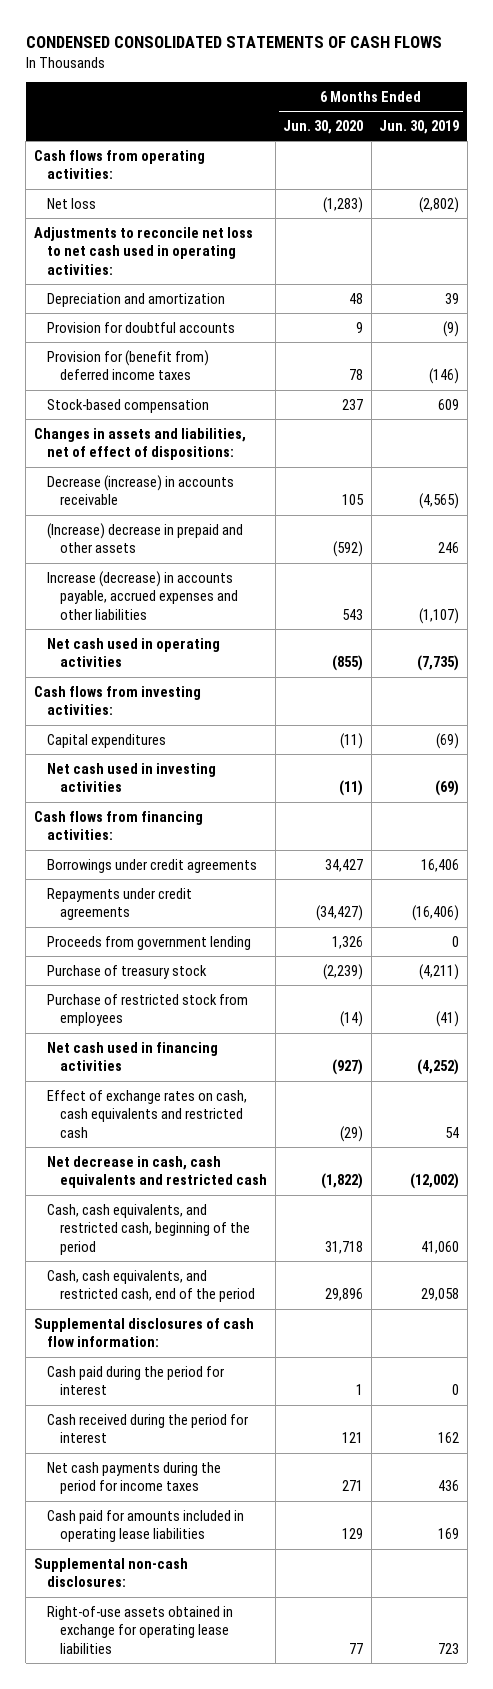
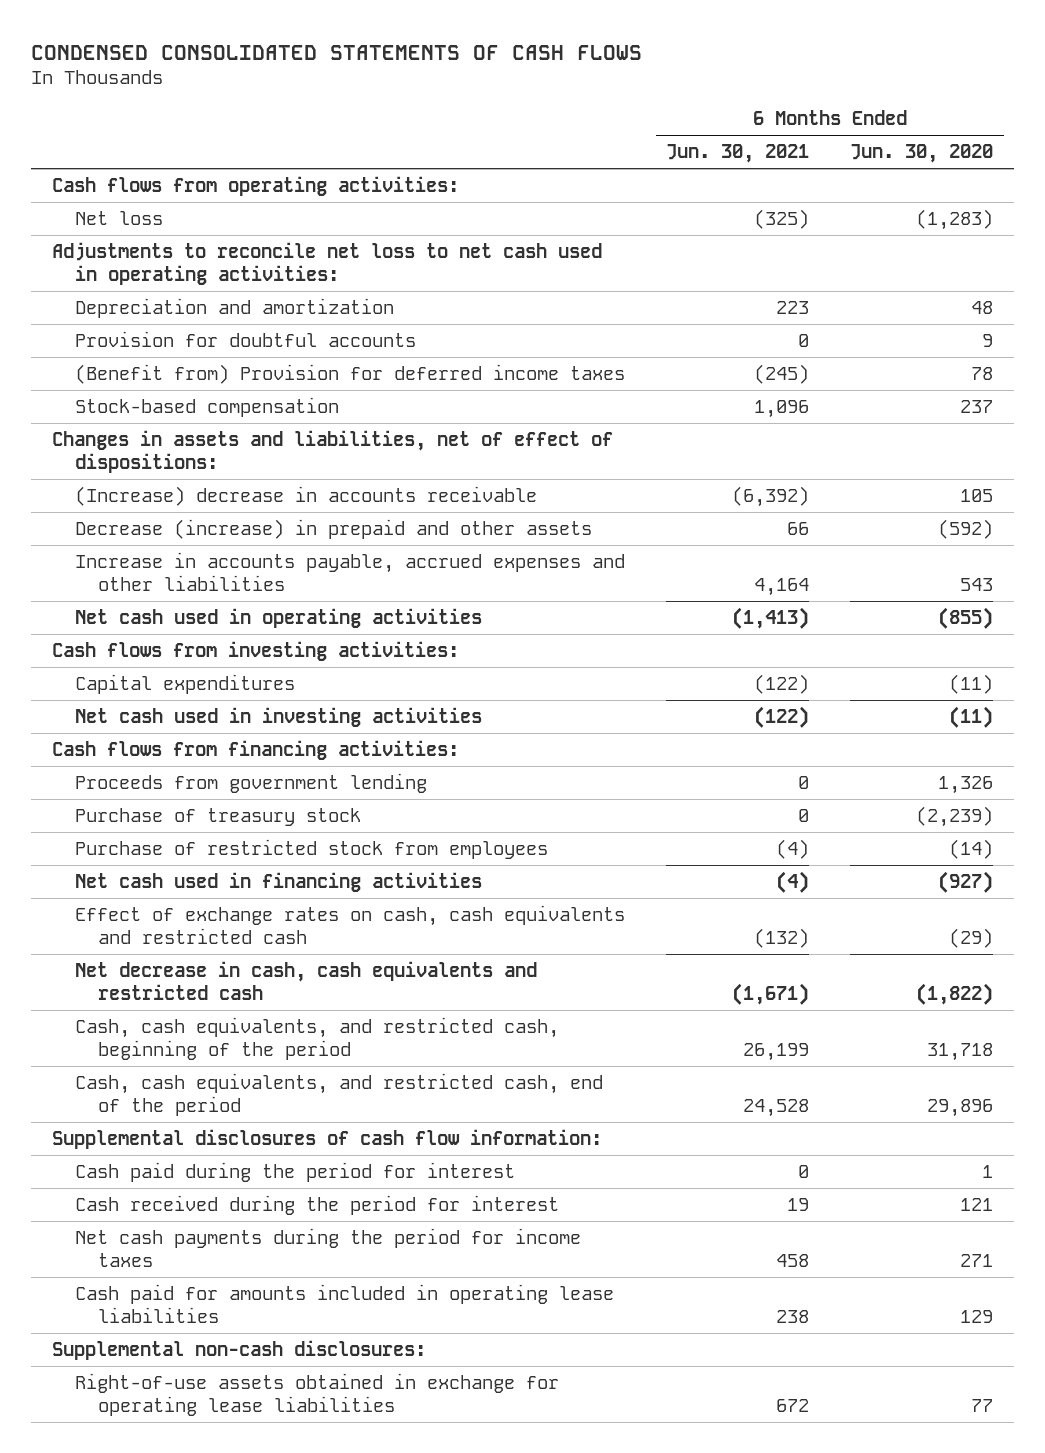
[379,119,460,134] Jun. 30, 2019 -> none
none -> [666,144,810,164] Jun. 30, 2021
[47,349,210,381] Provision for (benefit from) deferred income taxes -> [74,363,625,384] (Benefit from) Provision for deferred income taxes
[47,474,235,506] Decrease (increase) in accounts receivable -> [74,485,537,506] (Increase) decrease in accounts receivable
[47,522,244,554] (Increase) decrease in prepaid and other assets -> [74,518,592,539] Decrease (increase) in prepaid and other assets
[47,570,239,620] Increase (decrease) in accounts payable, accrued expenses and other liabilities -> [74,551,625,592] Increase in accounts payable, accrued expenses and other liabilities
[47,858,258,873] Borrowings under credit agreements -> none
[47,887,193,921] Repayments under credit agreements -> none

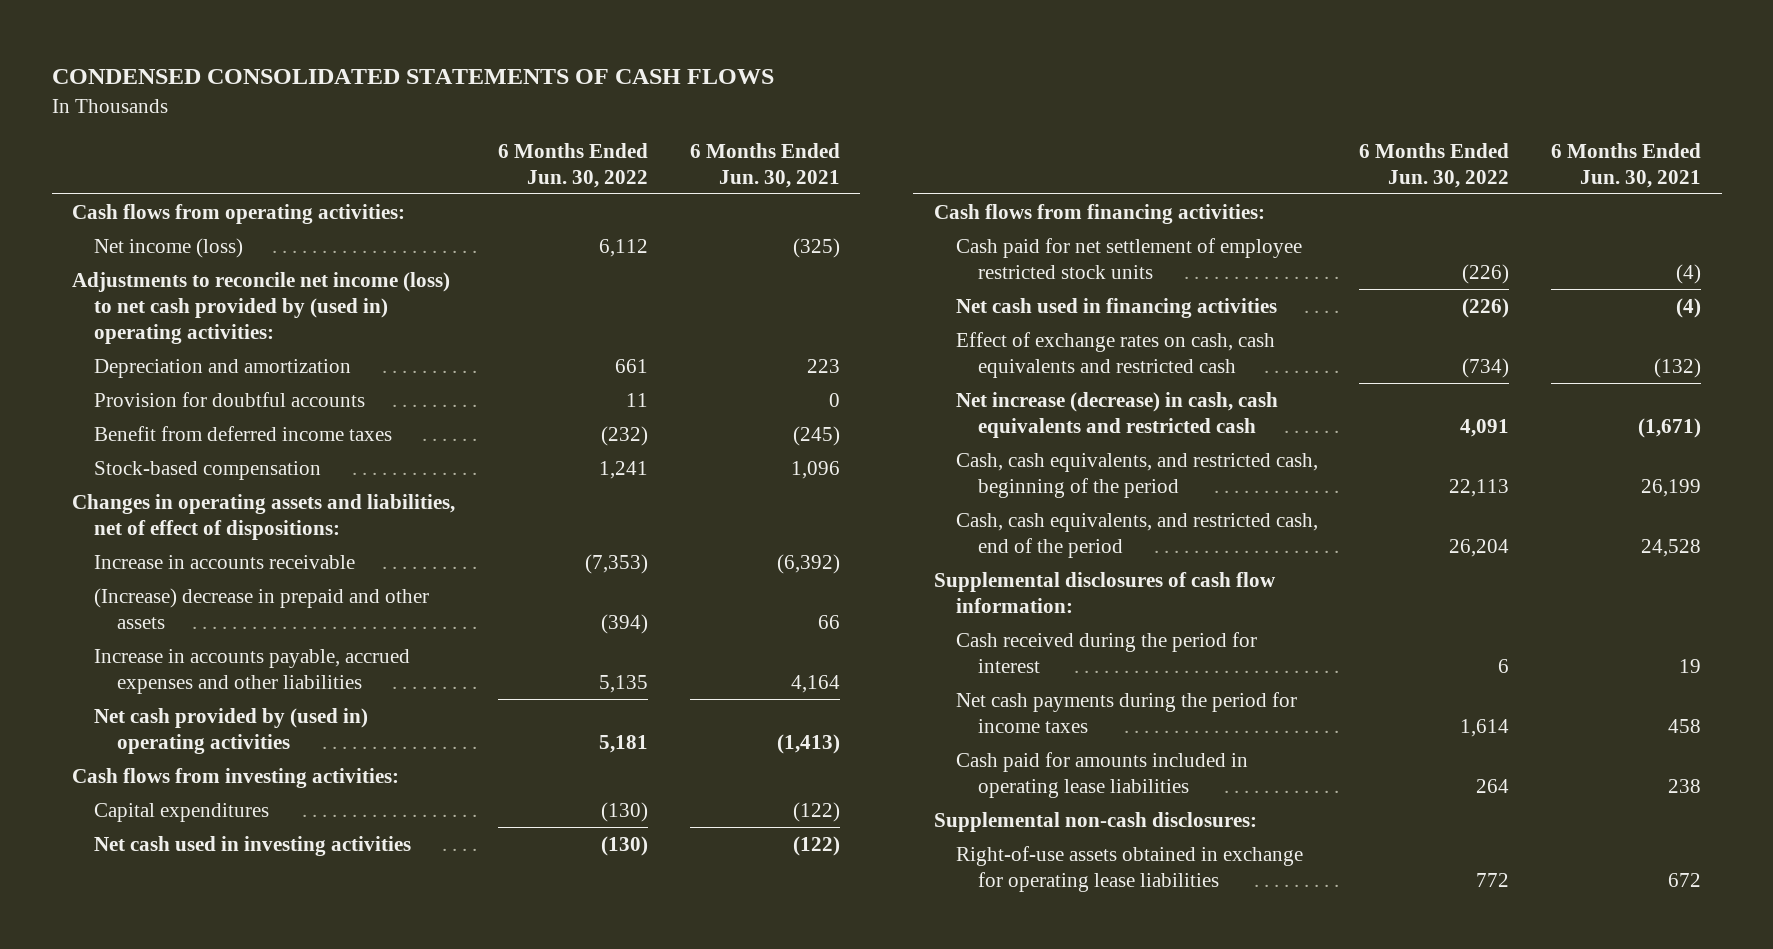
[850,144,994,164] Jun. 30, 2020 -> none
none -> [498,142,649,188] 6 Months Ended Jun. 30, 2022
[74,210,163,225] Net loss -> [94,238,244,259] Net income (loss)
[51,241,602,286] Adjustments to reconcile net loss to net cash used in operating activities: -> [72,272,451,344] Adjustments to reconcile net income (loss) to net cash provided by (used in) operating activities:
[74,363,625,384] (Benefit from) Provision for deferred income taxes -> [94,426,393,442] Benefit from deferred income taxes
[51,429,613,474] Changes in assets and liabilities, net of effect of dispositions: -> [72,494,456,540] Changes in operating assets and liabilities, net of effect of dispositions:
[74,485,537,506] (Increase) decrease in accounts receivable -> [94,555,356,570] Increase in accounts receivable
[74,518,592,539] Decrease (increase) in prepaid and other assets -> [94,588,430,629] (Increase) decrease in prepaid and other assets
[74,607,482,628] Net cash used in operating activities -> [94,708,369,754] Net cash provided by (used in) operating activities
[74,772,427,793] Proceeds from government lending -> none
[74,807,361,826] Purchase of treasury stock -> none
[74,838,548,859] Purchase of restricted stock from employees -> [955,238,1302,279] Cash paid for net settlement of employee restricted stock units
[74,960,537,1001] Net decrease in cash, cash equivalents and restricted cash -> [955,392,1278,438] Net increase (decrease) in cash, cash equivalents and restricted cash
[74,1161,515,1182] Cash paid during the period for interest -> none

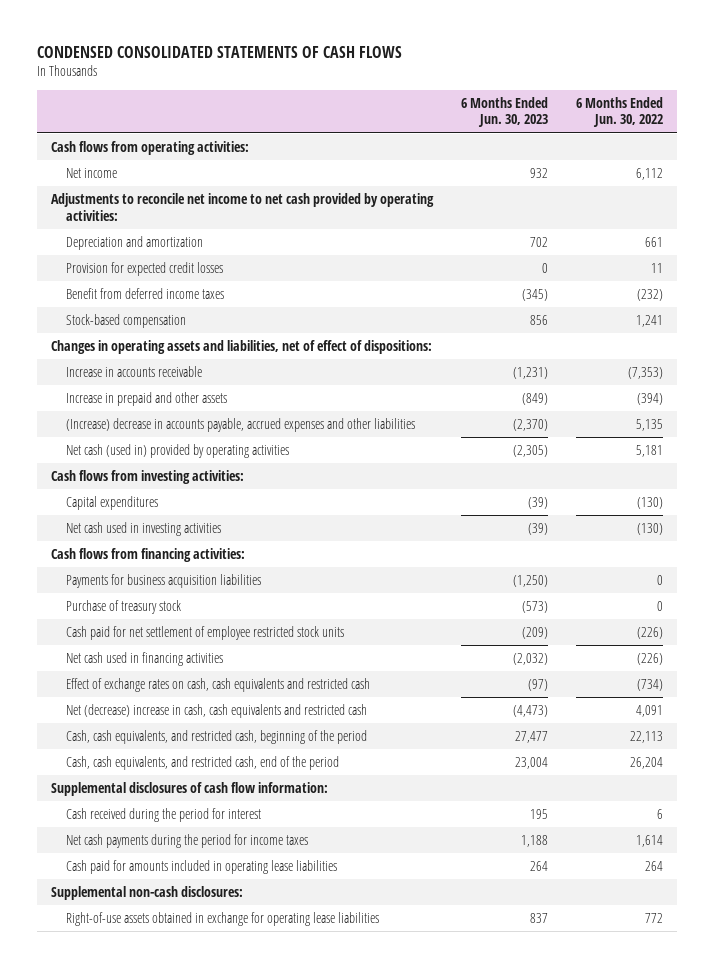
[689,142,840,188] 6 Months Ended Jun. 30, 2021 -> none
none -> [460,96,548,128] 6 Months Ended Jun. 30, 2023
[94,238,244,259] Net income (loss) -> [66,167,118,178] Net income
[72,272,451,344] Adjustments to reconcile net income (loss) to net cash provided by (used in) operating activities: -> [50,192,434,221] Adjustments to reconcile net income to net cash provided by operating activities:
[94,392,366,408] Provision for doubtful accounts -> [66,261,224,276] Provision for expected credit losses
[94,588,430,629] (Increase) decrease in prepaid and other assets -> [66,391,228,406] Increase in prepaid and other assets
[94,649,411,694] Increase in accounts payable, accrued expenses and other liabilities -> [66,417,416,432] (Increase) decrease in accounts payable, accrued expenses and other liabilities
[94,708,369,754] Net cash provided by (used in) operating activities -> [66,443,290,458] Net cash (used in) provided by operating activities
none -> [66,573,262,588] Payments for business acquisition liabilities
none -> [66,599,182,614] Purchase of treasury stock
[955,392,1278,438] Net increase (decrease) in cash, cash equivalents and restricted cash -> [66,703,368,718] Net (decrease) increase in cash, cash equivalents and restricted cash

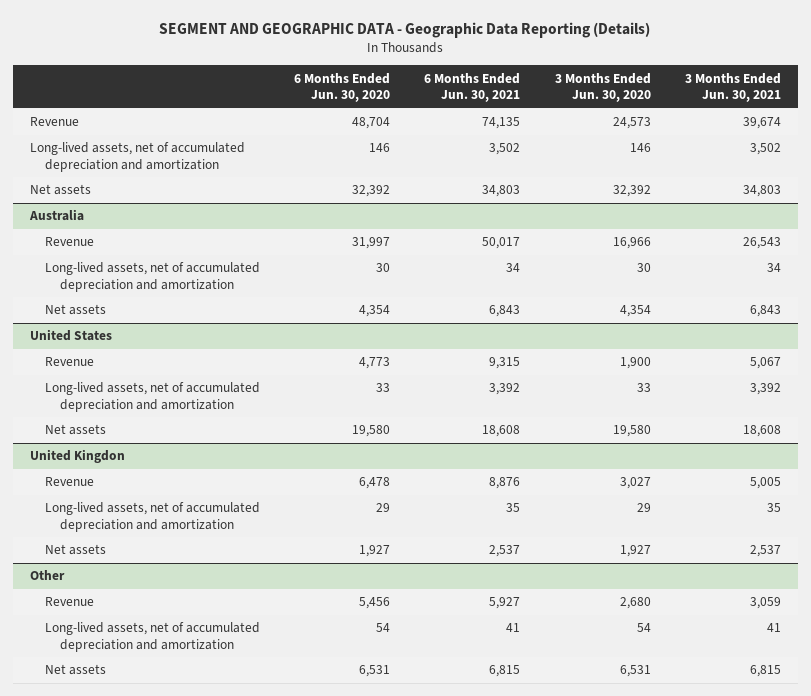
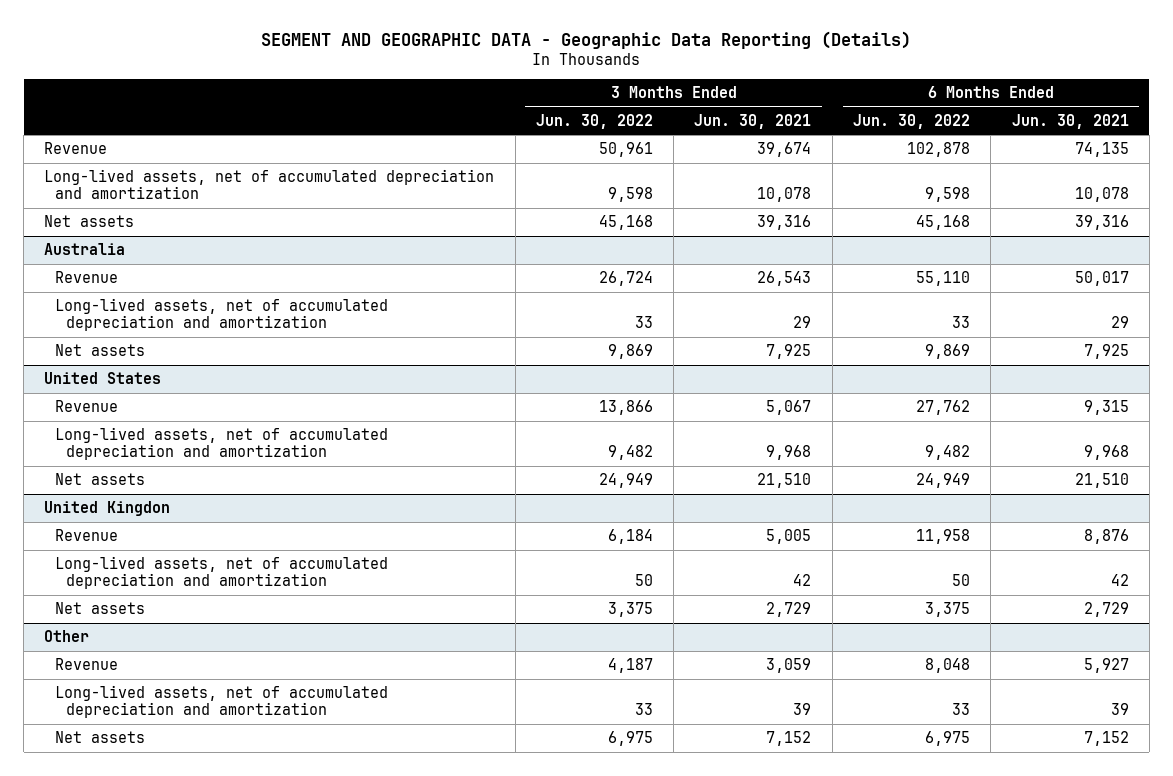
[294,72,391,103] 6 Months Ended Jun. 30, 2020 -> none
[554,72,651,103] 3 Months Ended Jun. 30, 2020 -> none
none -> [535,113,653,129] Jun. 30, 2022
none -> [852,113,970,129] Jun. 30, 2022
[489,143,521,156] 3,502 -> [1074,187,1129,203] 10,078
[749,143,781,156] 3,502 -> [757,187,812,203] 10,078
[482,185,521,198] 34,803 -> [1074,214,1129,230] 39,316
[742,185,781,198] 34,803 -> [757,214,812,230] 39,316
[506,263,521,273] 34 -> [1110,316,1129,329] 29
[766,263,781,273] 34 -> [793,316,812,329] 29
[489,305,521,318] 6,843 -> [1083,343,1129,359] 7,925
[749,305,781,318] 6,843 -> [766,343,812,359] 7,925
[489,383,521,396] 3,392 -> [1083,445,1129,461] 9,968
[749,383,781,396] 3,392 -> [766,445,812,461] 9,968
[482,425,521,438] 18,608 -> [1074,472,1129,488] 21,510
[742,425,781,438] 18,608 -> [757,472,812,488] 21,510
[506,503,521,513] 35 -> [1110,574,1129,587] 42
[766,503,781,513] 35 -> [793,574,812,587] 42
[489,545,521,558] 2,537 -> [1083,601,1129,617] 2,729
[749,545,781,558] 2,537 -> [766,601,812,617] 2,729
[506,623,521,633] 41 -> [1110,703,1129,716] 39
[766,623,781,633] 41 -> [793,703,812,716] 39
[489,665,521,678] 6,815 -> [1083,730,1129,746] 7,152
[749,665,781,678] 6,815 -> [766,730,812,746] 7,152

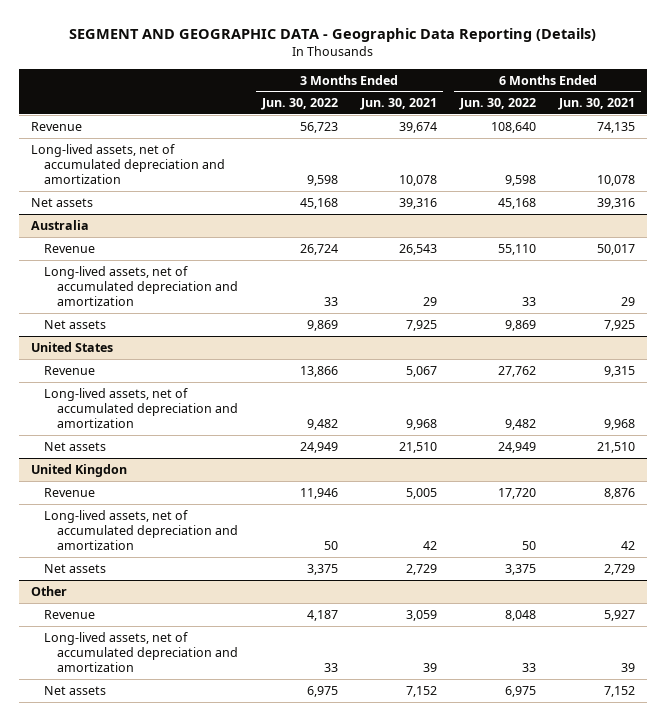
[598,141,653,157] 50,961 -> [299,121,338,133] 56,723
[906,141,970,157] 102,878 -> [491,121,537,133] 108,640
[607,528,653,544] 6,184 -> [299,487,338,499] 11,946
[915,528,970,544] 11,958 -> [498,487,537,499] 17,720

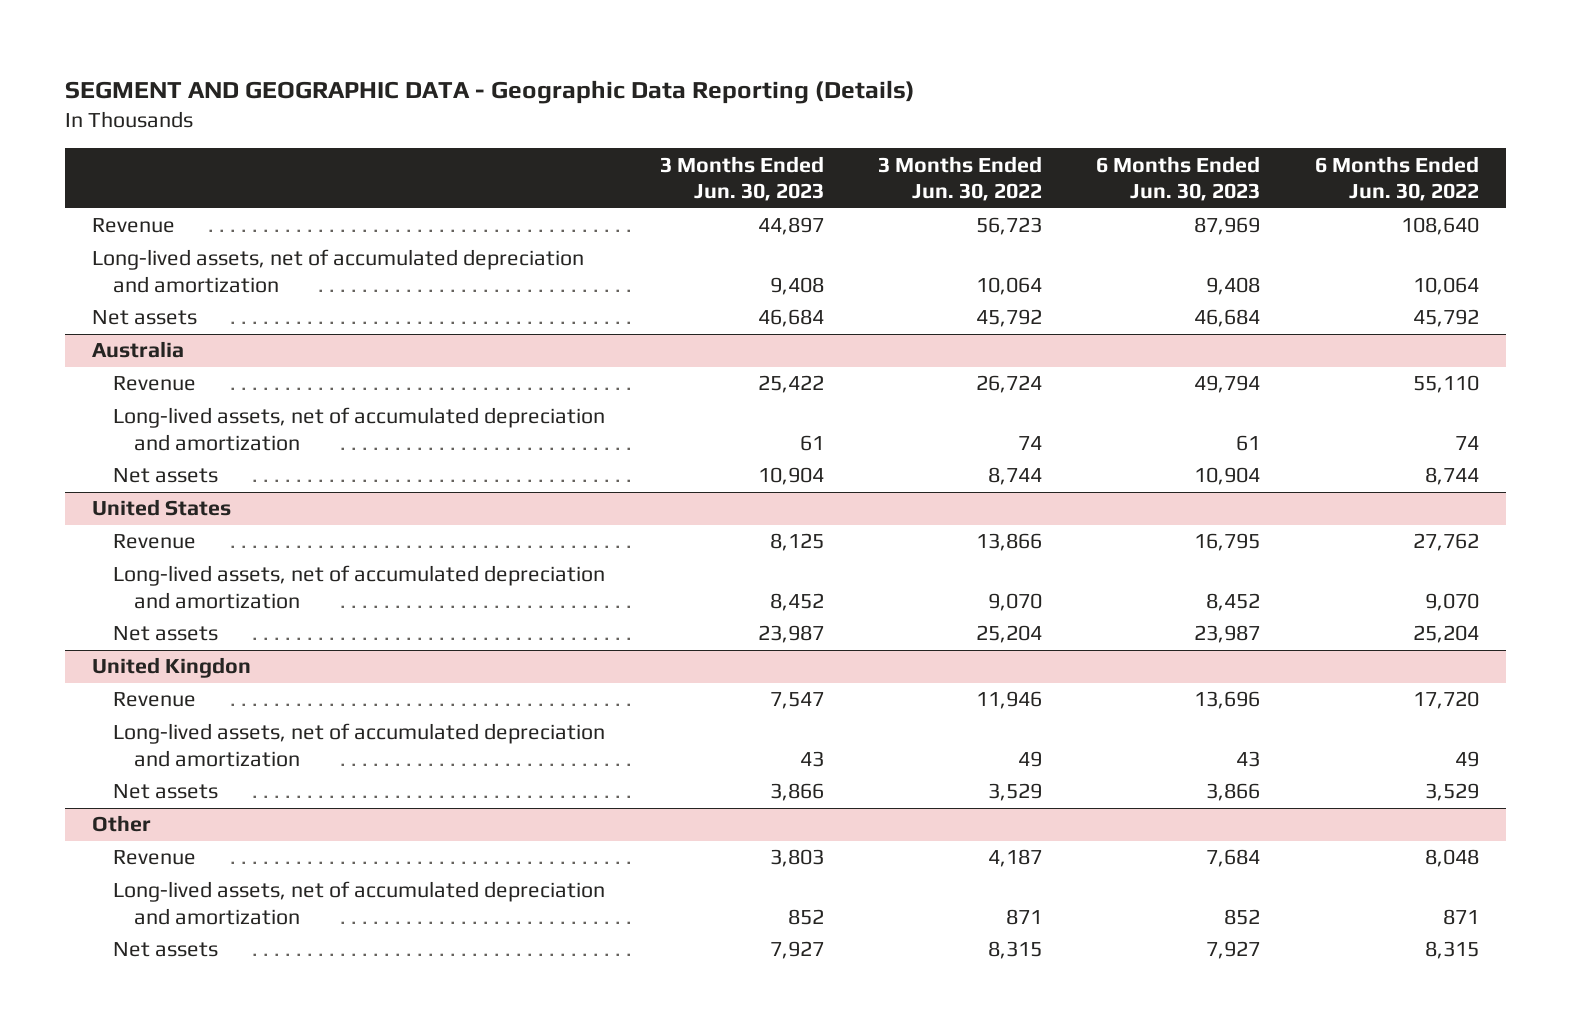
[359,98,437,111] Jun. 30, 2021 -> none
[558,98,636,111] Jun. 30, 2021 -> none
none -> [659,155,824,202] 3 Months Ended Jun. 30, 2023
none -> [1096,155,1261,202] 6 Months Ended Jun. 30, 2023
[306,174,338,186] 9,598 -> [976,276,1043,295] 10,064
[505,174,537,186] 9,598 -> [1412,276,1479,295] 10,064
[299,197,338,209] 45,168 -> [976,309,1043,328] 45,792
[498,197,537,209] 45,168 -> [1412,309,1479,328] 45,792
[323,296,338,306] 33 -> [1018,435,1043,450] 74
[522,296,537,306] 33 -> [1454,435,1479,450] 74
[306,319,338,331] 9,869 -> [988,467,1043,486] 8,744
[505,319,537,331] 9,869 -> [1424,467,1479,486] 8,744
[306,418,338,430] 9,482 -> [988,592,1043,611] 9,070
[505,418,537,430] 9,482 -> [1424,592,1479,611] 9,070
[299,441,338,453] 24,949 -> [976,625,1043,644] 25,204
[498,441,537,453] 24,949 -> [1412,625,1479,644] 25,204
[323,540,338,550] 50 -> [1018,750,1043,767] 49
[522,540,537,550] 50 -> [1454,750,1479,767] 49
[306,563,338,575] 3,375 -> [988,783,1043,802] 3,529
[505,563,537,575] 3,375 -> [1424,783,1479,802] 3,529
[323,662,338,672] 33 -> [1006,908,1043,925] 871
[522,662,537,672] 33 -> [1442,908,1479,925] 871
[306,685,338,697] 6,975 -> [988,941,1043,960] 8,315
[505,685,537,697] 6,975 -> [1424,941,1479,960] 8,315

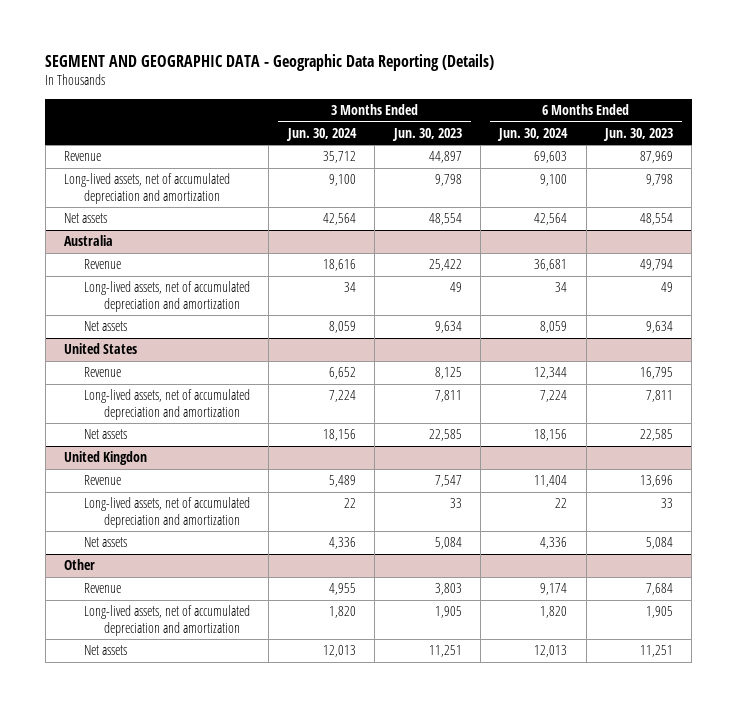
[878,155,1043,202] 3 Months Ended Jun. 30, 2022 -> none
[1314,155,1479,202] 6 Months Ended Jun. 30, 2022 -> none
none -> [285,127,357,141] Jun. 30, 2024
none -> [497,127,569,141] Jun. 30, 2024
[769,276,824,295] 9,408 -> [434,174,462,187] 9,798
[1206,276,1261,295] 9,408 -> [646,174,674,187] 9,798
[757,309,824,328] 46,684 -> [428,213,462,226] 48,554
[1194,309,1261,328] 46,684 -> [640,213,674,226] 48,554
[799,434,824,451] 61 -> [449,282,462,293] 49
[1236,434,1261,451] 61 -> [661,282,674,293] 49
[757,467,824,486] 10,904 -> [434,321,462,334] 9,634
[1194,467,1261,486] 10,904 -> [646,321,674,334] 9,634
[769,592,824,611] 8,452 -> [434,390,462,403] 7,811
[1206,592,1261,611] 8,452 -> [646,390,674,403] 7,811
[757,625,824,644] 23,987 -> [428,429,462,442] 22,585
[1194,625,1261,644] 23,987 -> [640,429,674,442] 22,585
[799,750,824,767] 43 -> [449,498,462,509] 33
[1236,750,1261,767] 43 -> [661,498,674,509] 33
[769,783,824,802] 3,866 -> [434,537,462,550] 5,084
[1206,783,1261,802] 3,866 -> [646,537,674,550] 5,084
[787,908,824,925] 852 -> [434,606,462,619] 1,905
[1224,908,1261,925] 852 -> [646,606,674,619] 1,905
[769,941,824,960] 7,927 -> [428,645,462,658] 11,251
[1206,941,1261,960] 7,927 -> [640,645,674,658] 11,251

